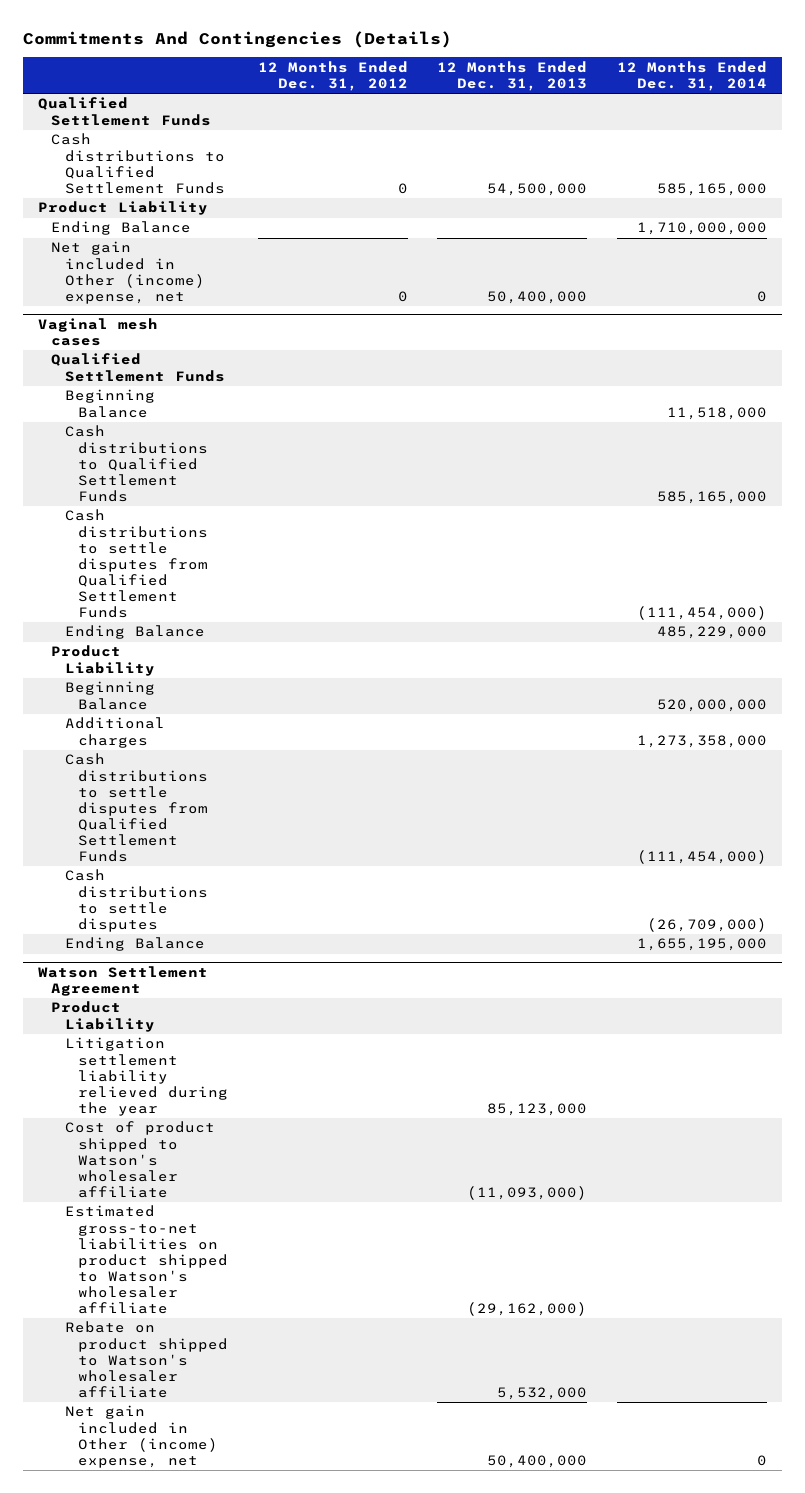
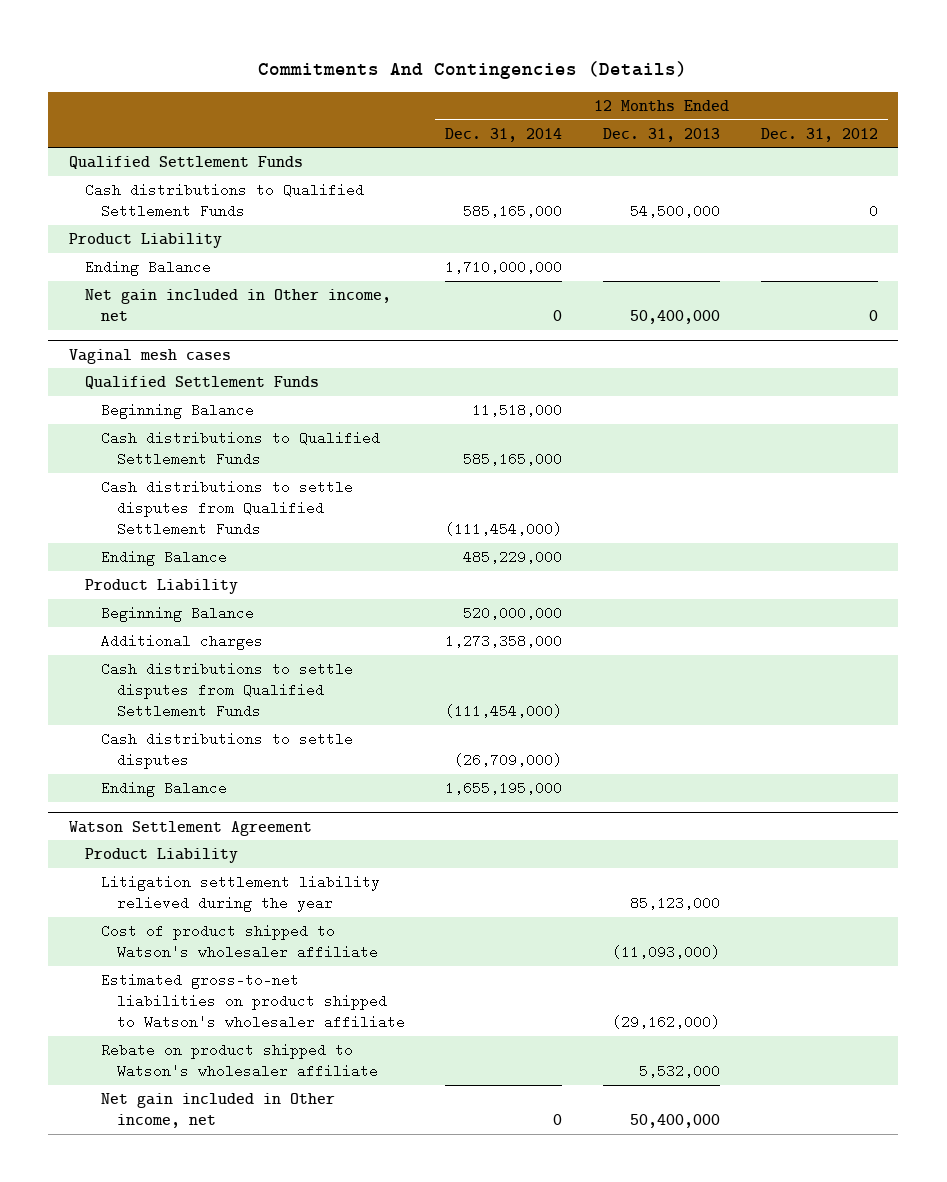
[51,241,205,304] Net gain included in Other (income) expense, net -> [84,288,391,322] Net gain included in Other income, net
[64,1405,219,1468] Net gain included in Other (income) expense, net -> [100,1092,335,1129] Net gain included in Other income, net

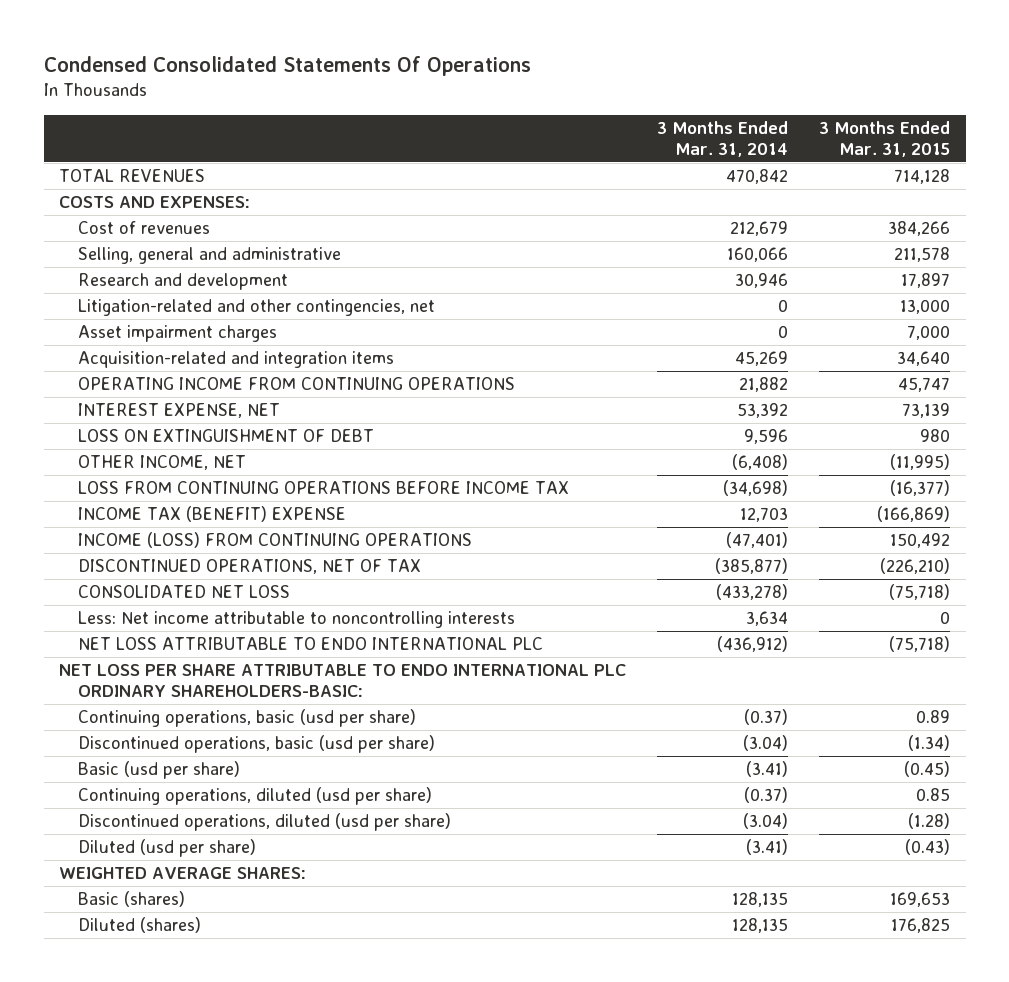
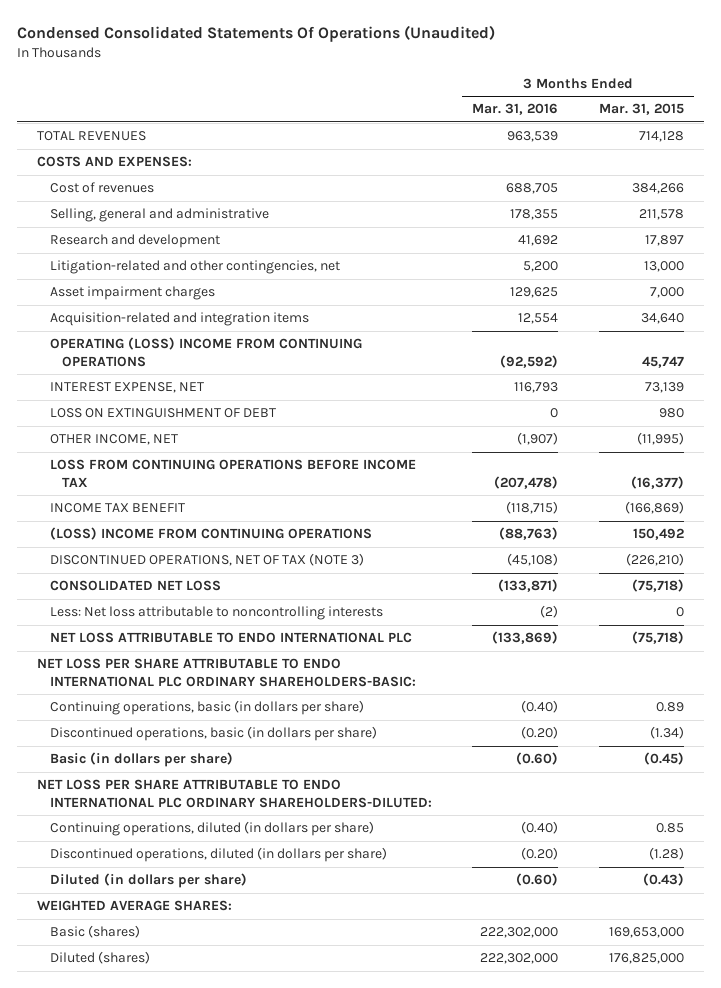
[43,55,531,76] Condensed Consolidated Statements Of Operations -> [16,25,495,43] Condensed Consolidated Statements Of Operations (Unaudited)
[657,120,789,157] 3 Months Ended Mar. 31, 2014 -> none
none -> [472,103,559,116] Mar. 31, 2016
[78,377,516,391] OPERATING INCOME FROM CONTINUING OPERATIONS -> [49,337,362,367] OPERATING (LOSS) INCOME FROM CONTINUING OPERATIONS
[78,506,347,523] INCOME TAX (BENEFIT) EXPENSE -> [49,503,185,514] INCOME TAX BENEFIT
[78,532,473,549] INCOME (LOSS) FROM CONTINUING OPERATIONS -> [49,527,372,541] (LOSS) INCOME FROM CONTINUING OPERATIONS
[78,559,422,575] DISCONTINUED OPERATIONS, NET OF TAX -> [49,553,364,567] DISCONTINUED OPERATIONS, NET OF TAX (NOTE 3)
[78,611,516,629] Less: Net income attributable to noncontrolling interests -> [49,606,383,621] Less: Net loss attributable to noncontrolling interests
[78,709,417,728] Continuing operations, basic (usd per share) -> [49,700,364,716] Continuing operations, basic (in dollars per share)
[78,735,436,754] Discontinued operations, basic (usd per share) -> [49,726,377,742] Discontinued operations, basic (in dollars per share)
[78,761,241,780] Basic (usd per share) -> [49,752,233,768] Basic (in dollars per share)
none -> [37,779,432,808] NET LOSS PER SHARE ATTRIBUTABLE TO ENDO INTERNATIONAL PLC ORDINARY SHAREHOLDERS-DILUTED:
[78,787,433,806] Continuing operations, diluted (usd per share) -> [49,821,374,837] Continuing operations, diluted (in dollars per share)
[78,813,452,832] Discontinued operations, diluted (usd per share) -> [49,847,387,863] Discontinued operations, diluted (in dollars per share)
[78,839,257,858] Diluted (usd per share) -> [49,873,247,889] Diluted (in dollars per share)
[890,892,951,908] 169,653 -> [608,927,684,939] 169,653,000
[891,918,951,934] 176,825 -> [608,953,684,965] 176,825,000

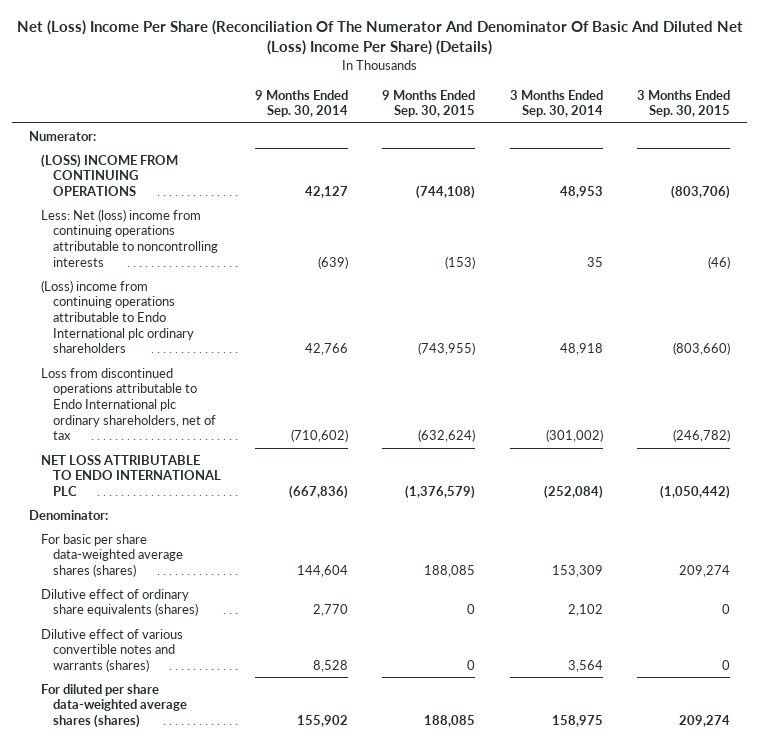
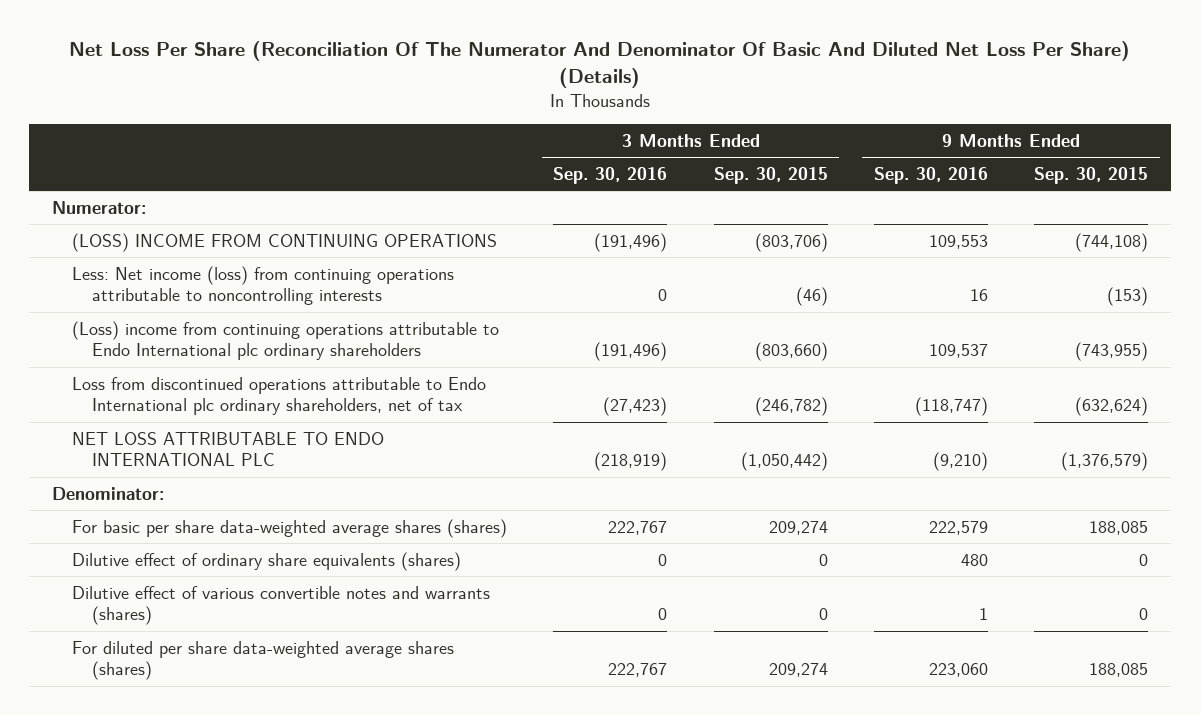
[16,20,743,56] Net (Loss) Income Per Share (Reconciliation Of The Numerator And Denominator Of Basic And Diluted Net (Loss) Income Per Share) (Details) -> [69,41,1131,89] Net Loss Per Share (Reconciliation Of The Numerator And Denominator Of Basic And Diluted Net Loss Per Share) (Details)
[255,89,349,118] 9 Months Ended Sep. 30, 2014 -> none
[509,89,603,118] 3 Months Ended Sep. 30, 2014 -> none
none -> [553,166,668,184] Sep. 30, 2016
none -> [873,166,988,184] Sep. 30, 2016
[41,208,218,267] Less: Net (loss) income from continuing operations attributable to noncontrolling interests -> [72,265,455,306] Less: Net income (loss) from continuing operations attributable to noncontrolling interests

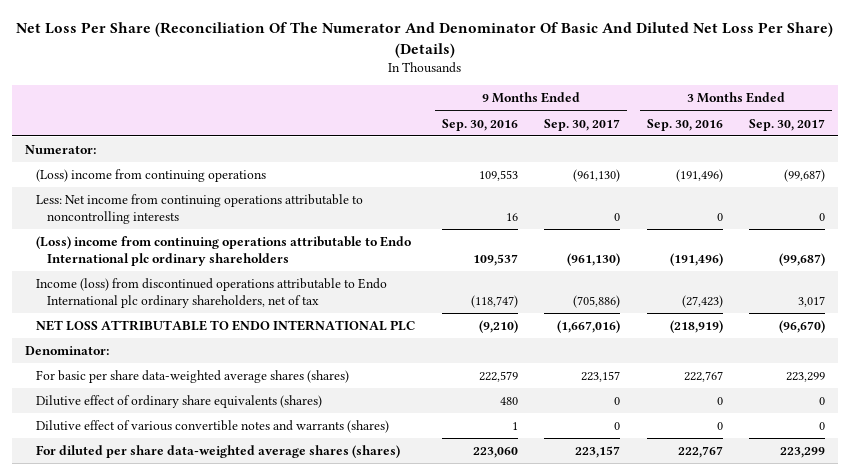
[713,166,828,184] Sep. 30, 2015 -> none
[1034,166,1149,184] Sep. 30, 2015 -> none
none -> [544,118,621,131] Sep. 30, 2017
none -> [748,118,825,131] Sep. 30, 2017
[72,232,498,252] (LOSS) INCOME FROM CONTINUING OPERATIONS -> [35,169,266,183] (Loss) income from continuing operations
[72,265,455,306] Less: Net income (loss) from continuing operations attributable to noncontrolling interests -> [35,194,363,225] Less: Net income from continuing operations attributable to noncontrolling interests
[72,376,487,416] Loss from discontinued operations attributable to Endo International plc ordinary shareholders, net of tax -> [35,278,387,309] Income (loss) from discontinued operations attributable to Endo International plc ordinary shareholders, net of tax

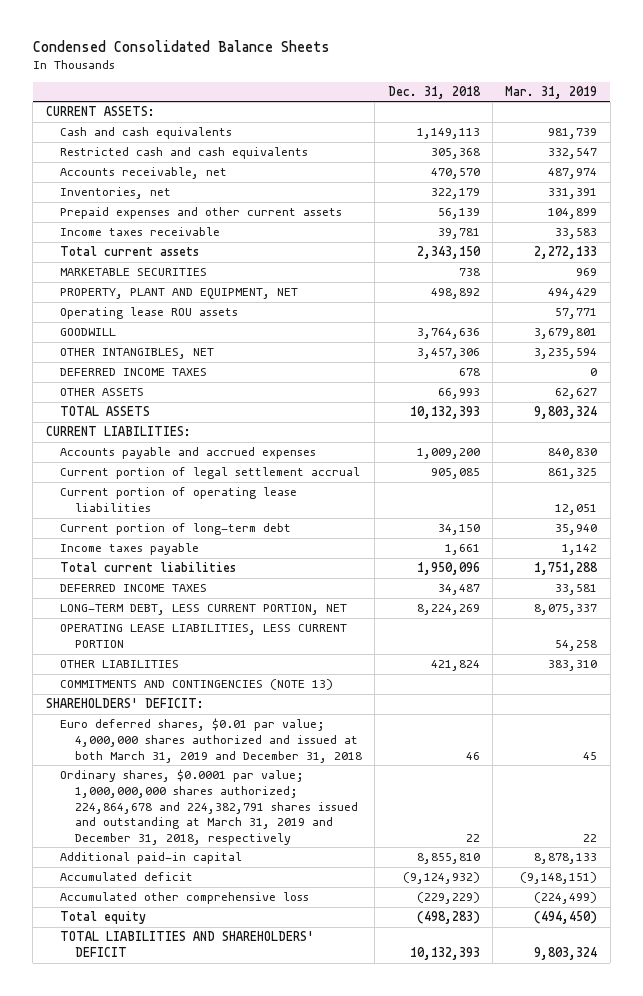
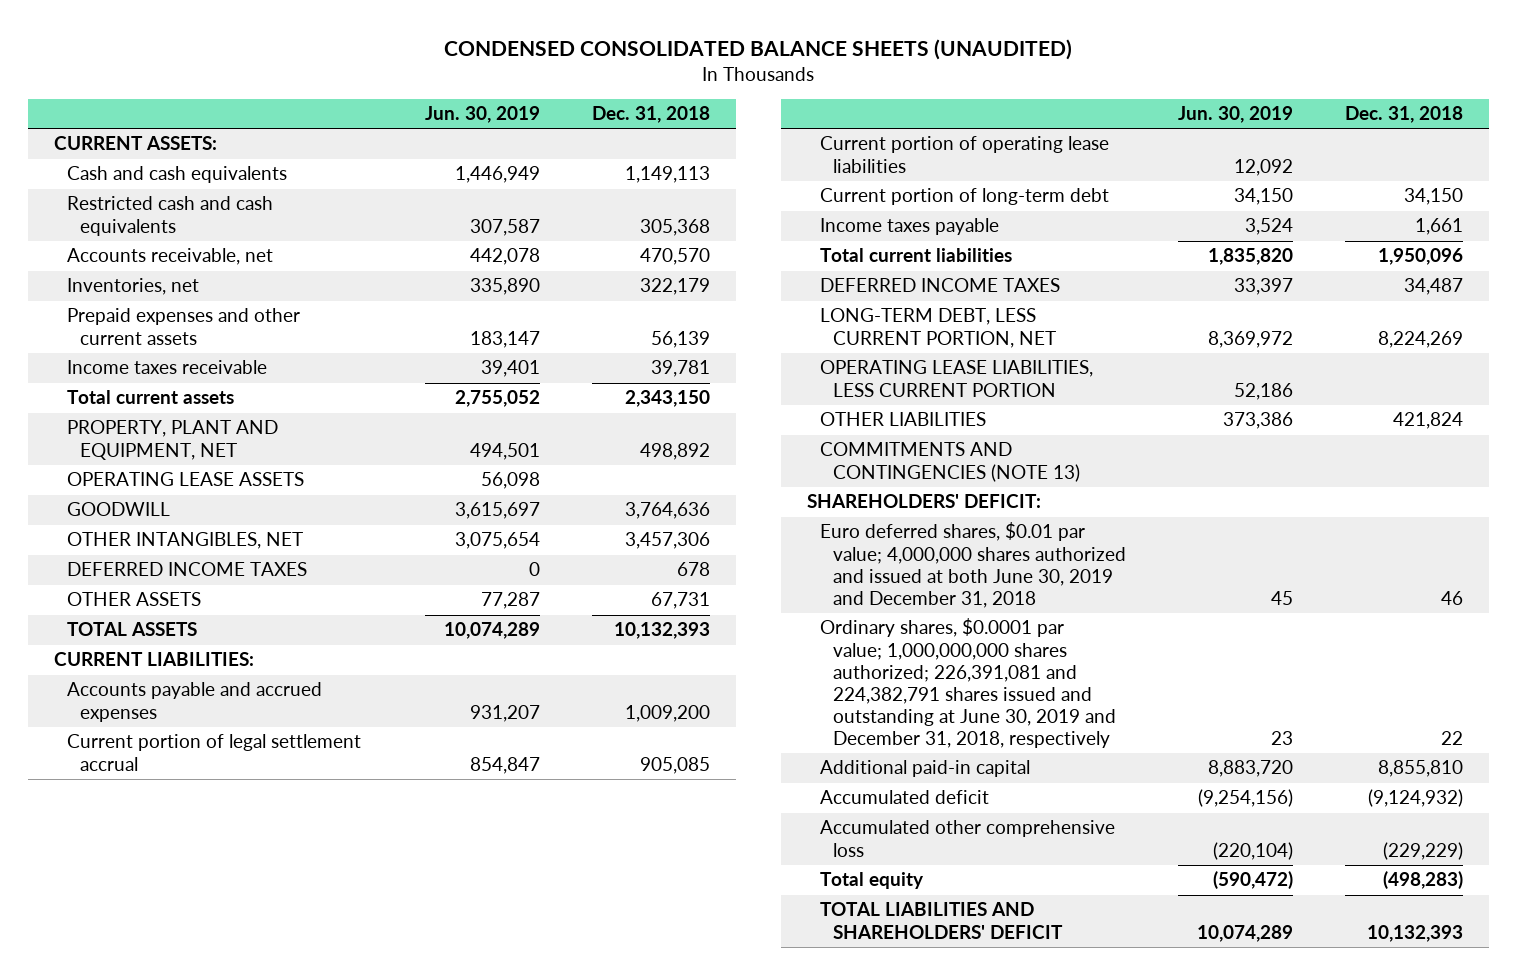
[32,40,330,53] Condensed Consolidated Balance Sheets -> [444,38,1073,60] CONDENSED CONSOLIDATED BALANCE SHEETS (UNAUDITED)
[505,85,598,99] Mar. 31, 2019 -> none
none -> [424,106,540,124] Jun. 30, 2019
[60,268,208,277] MARKETABLE SECURITIES -> none
[60,307,239,320] Operating lease ROU assets -> [66,472,304,487] OPERATING LEASE ASSETS
[437,388,480,400] 66,993 -> [650,592,710,610] 67,731
[60,718,362,763] Euro deferred shares, $0.01 par value; 4,000,000 shares authorized and issued at both March 31, 2019 and December 31, 2018 -> [820,522,1127,608] Euro deferred shares, $0.01 par value; 4,000,000 shares authorized and issued at both June 30, 2019 and December 31, 2018
[60,769,358,845] Ordinary shares, $0.0001 par value; 1,000,000,000 shares authorized; 224,864,678 and 224,382,791 shares issued and outstanding at March 31, 2019 and December 31, 2018, respectively -> [820,618,1117,749] Ordinary shares, $0.0001 par value; 1,000,000,000 shares authorized; 226,391,081 and 224,382,791 shares issued and outstanding at June 30, 2019 and December 31, 2018, respectively

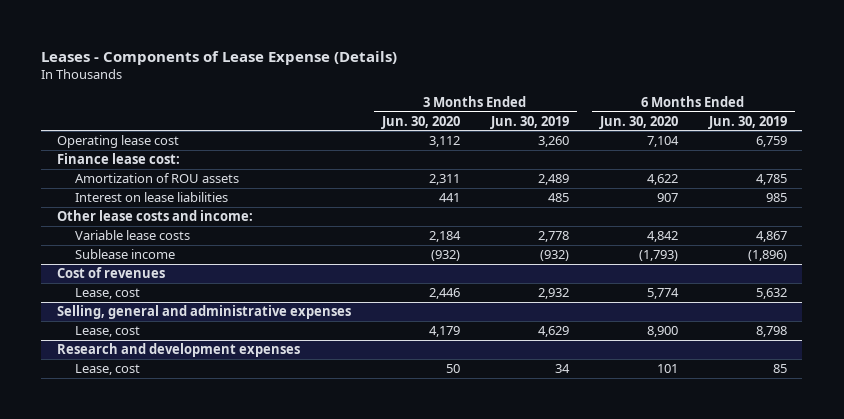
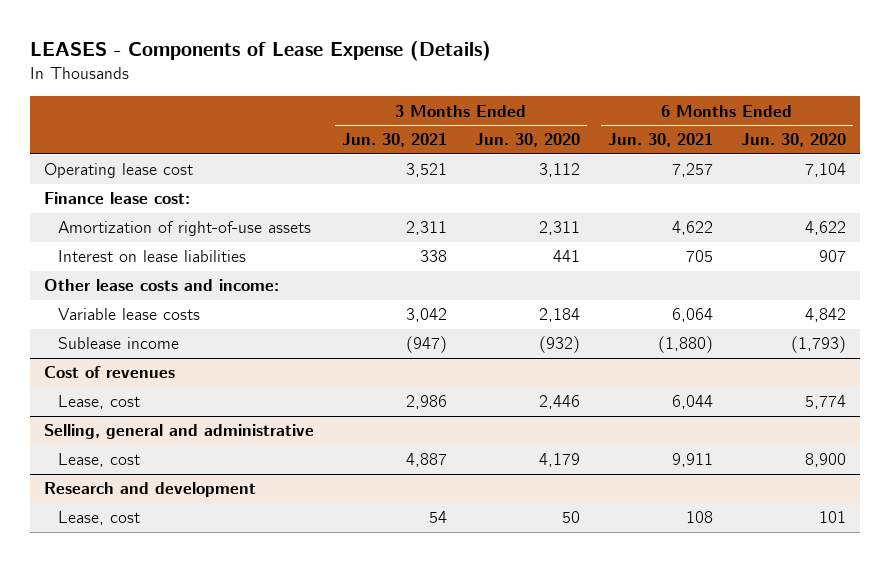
[41,50,398,65] Leases - Components of Lease Expense (Details) -> [30,41,492,62] LEASES - Components of Lease Expense (Details)
[489,115,569,129] Jun. 30, 2019 -> none
[707,115,787,129] Jun. 30, 2019 -> none
none -> [342,133,448,148] Jun. 30, 2021
none -> [608,133,714,148] Jun. 30, 2021
[75,173,240,184] Amortization of ROU assets -> [57,221,311,237] Amortization of right-of-use assets
[56,305,351,320] Selling, general and administrative expenses -> [44,424,315,440] Selling, general and administrative
[56,343,300,358] Research and development expenses -> [44,482,257,498] Research and development

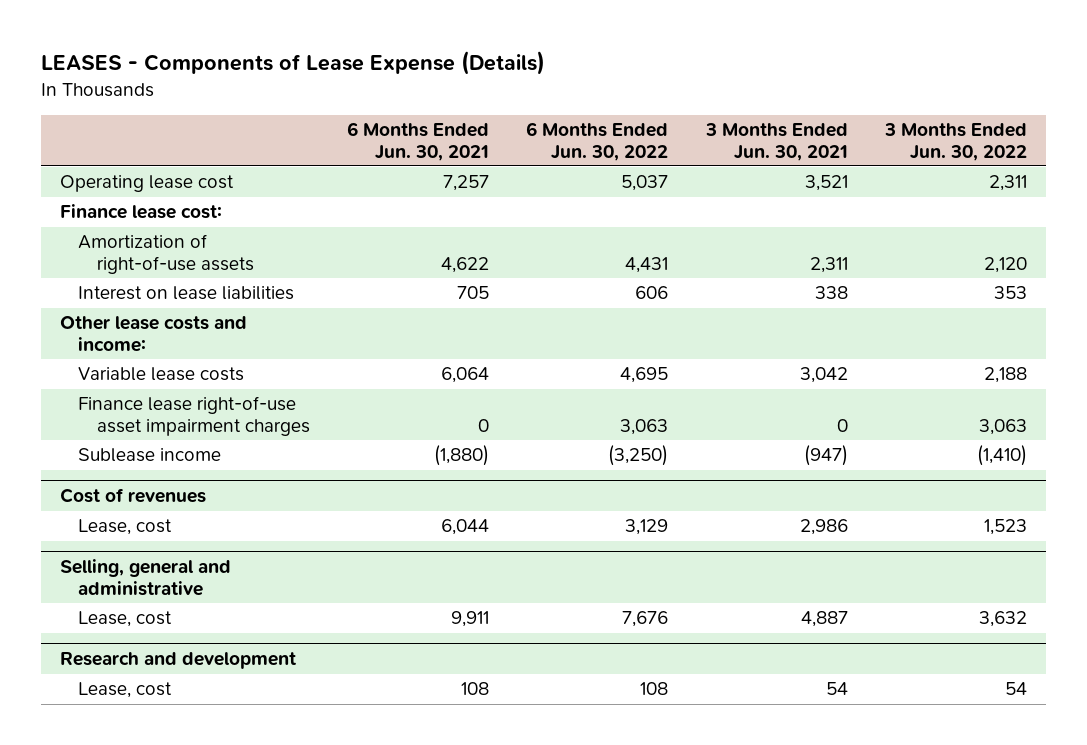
[475,133,581,148] Jun. 30, 2020 -> none
[741,133,847,148] Jun. 30, 2020 -> none
none -> [526,121,669,161] 6 Months Ended Jun. 30, 2022
none -> [884,122,1028,161] 3 Months Ended Jun. 30, 2022
none -> [78,396,310,436] Finance lease right-of-use asset impairment charges

